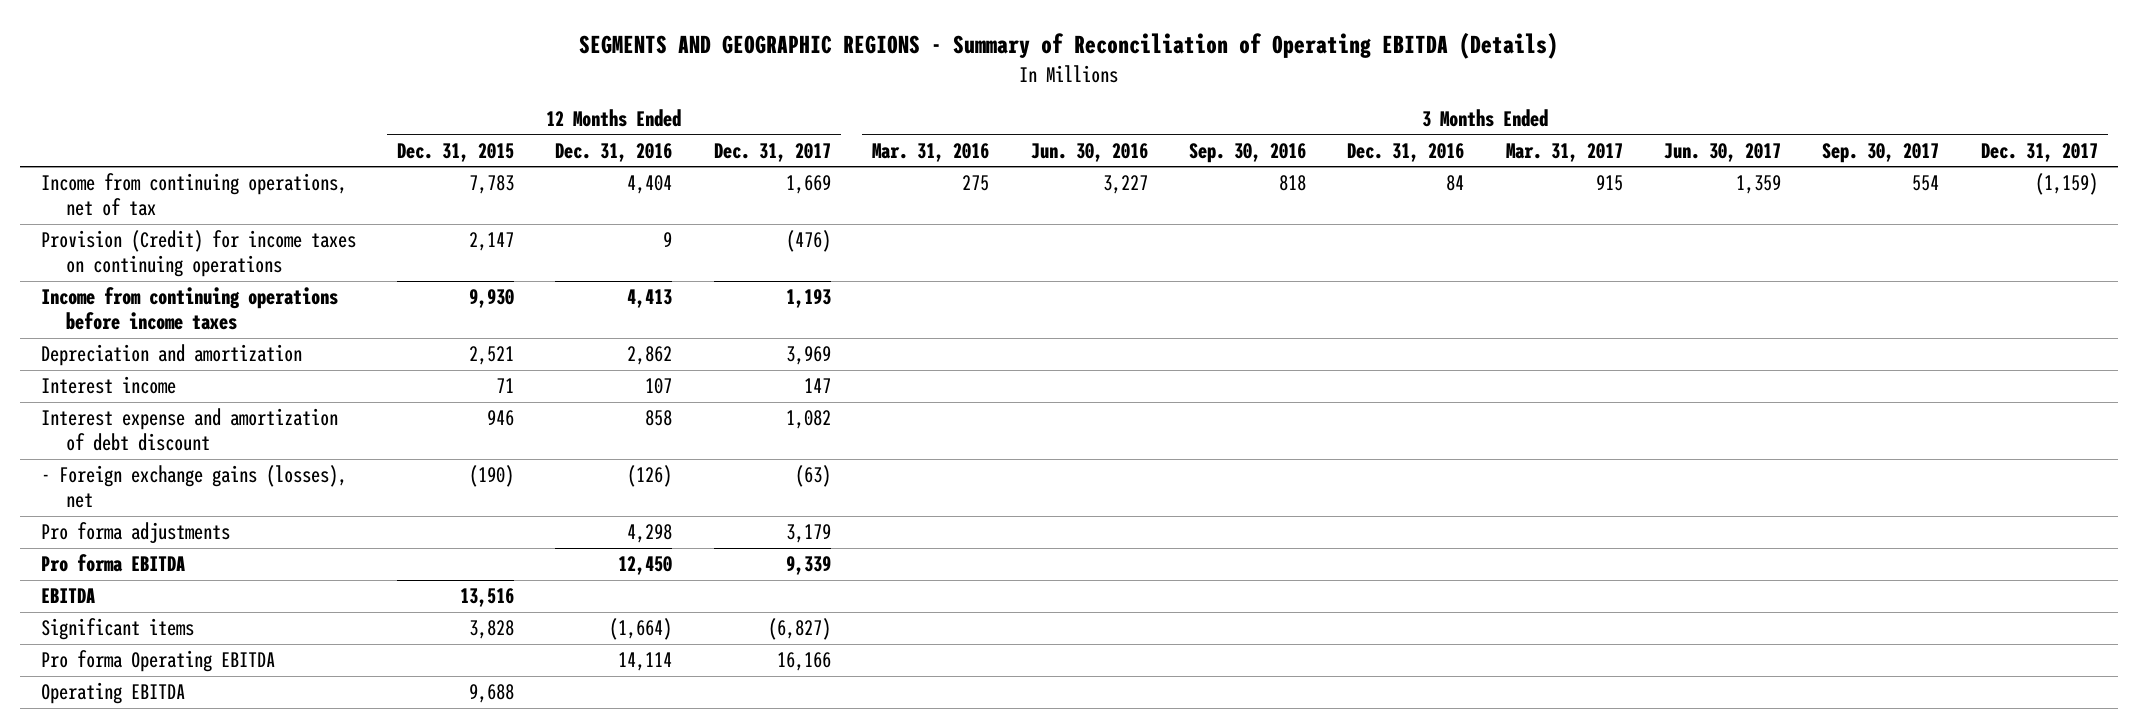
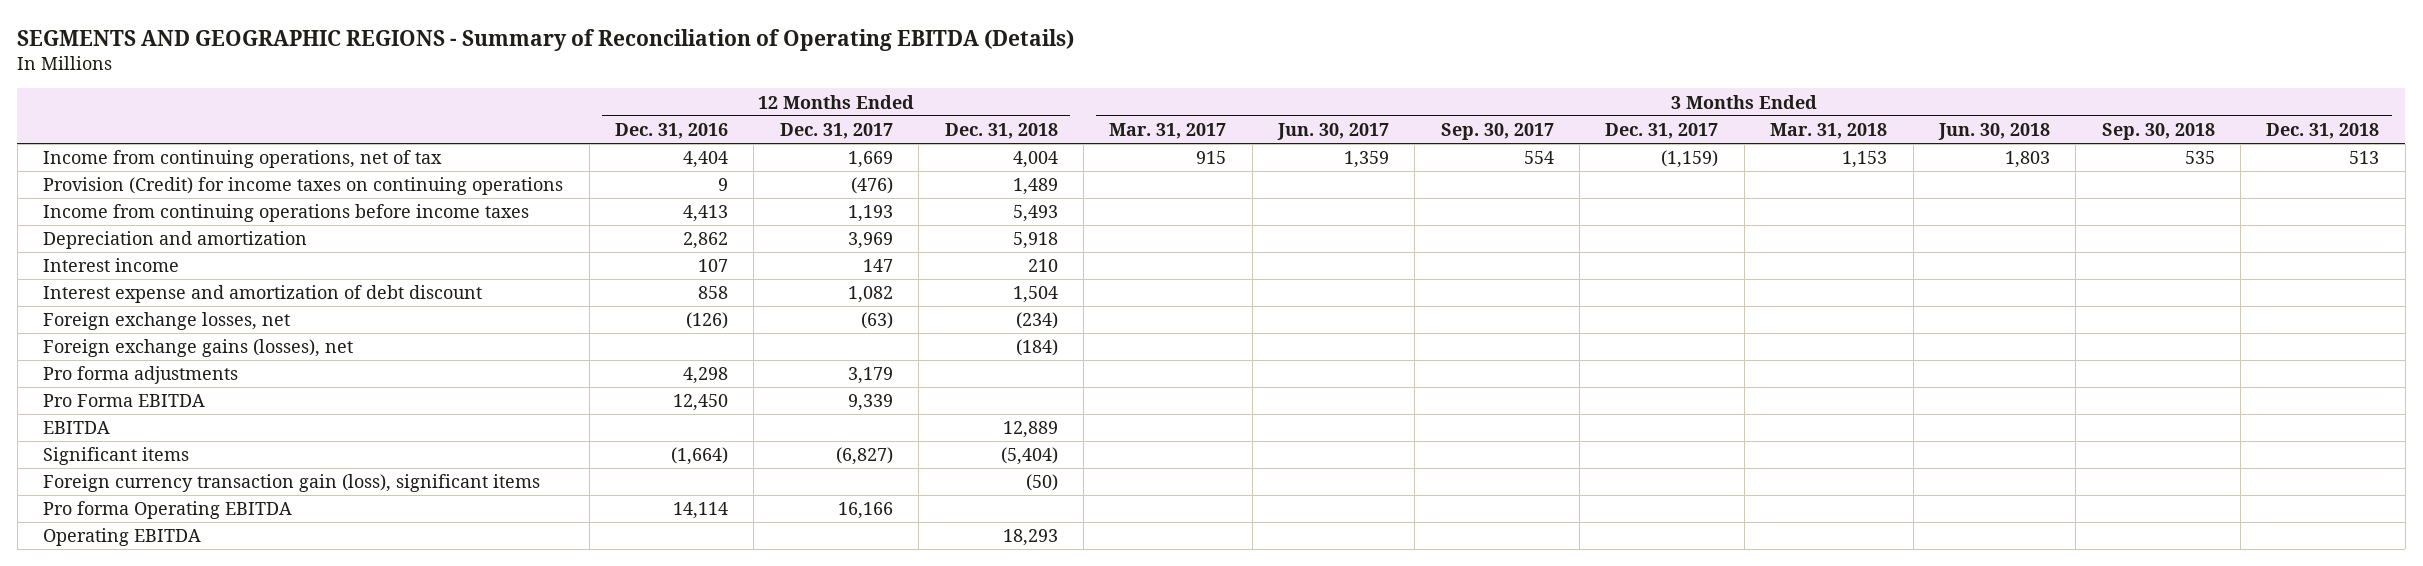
[397,142,515,162] Dec. 31, 2015 -> none
[872,142,990,162] Mar. 31, 2016 -> none
[1030,142,1148,162] Jun. 30, 2016 -> none
[1188,142,1306,163] Sep. 30, 2016 -> none
[1347,142,1465,162] Dec. 31, 2016 -> none
none -> [944,123,1058,140] Dec. 31, 2018
none -> [1770,123,1888,140] Mar. 31, 2018
none -> [1937,123,2050,141] Jun. 30, 2018
none -> [2101,123,2215,141] Sep. 30, 2018
none -> [2266,123,2380,140] Dec. 31, 2018
[40,465,347,509] - Foreign exchange gains (losses), net -> [43,312,291,331] Foreign exchange losses, net
none -> [43,339,354,358] Foreign exchange gains (losses), net
[40,554,185,573] Pro forma EBITDA -> [43,394,206,408] Pro Forma EBITDA
none -> [43,474,541,493] Foreign currency transaction gain (loss), significant items

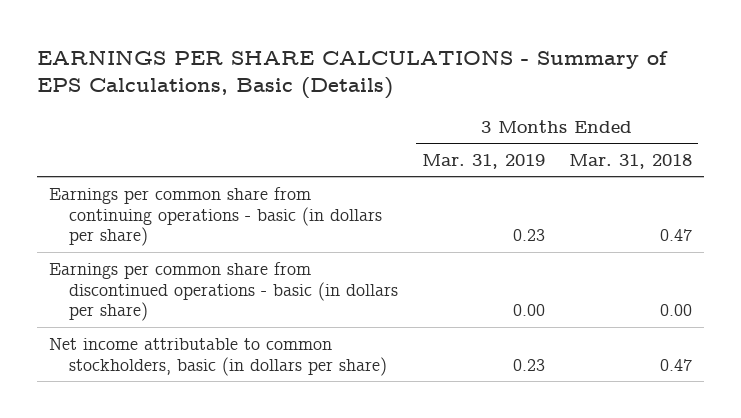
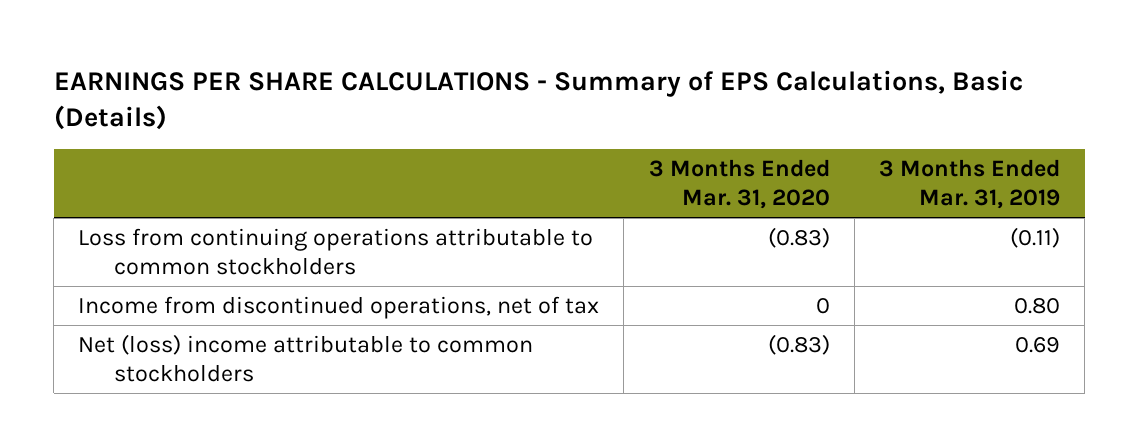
[569,153,693,169] Mar. 31, 2018 -> none
none -> [648,158,830,210] 3 Months Ended Mar. 31, 2020
[48,186,382,247] Earnings per common share from continuing operations - basic (in dollars per share) -> [78,227,594,276] Loss from continuing operations attributable to common stockholders
[512,229,545,242] 0.23 -> [1010,226,1061,248] (0.11)
[48,261,398,322] Earnings per common share from discontinued operations - basic (in dollars per share) -> [78,295,600,319] Income from discontinued operations, net of tax
[512,304,545,317] 0.00 -> [1014,297,1061,314] 0.80
[48,337,387,376] Net income attributable to common stockholders, basic (in dollars per share) -> [78,333,534,383] Net (loss) income attributable to common stockholders
[512,358,545,371] 0.23 -> [1015,336,1061,353] 0.69

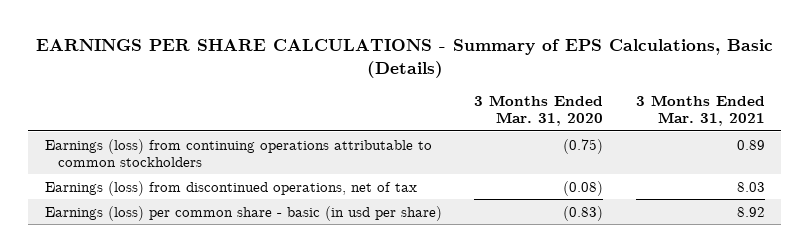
[879,158,1061,210] 3 Months Ended Mar. 31, 2019 -> none
none -> [636,94,766,127] 3 Months Ended Mar. 31, 2021
[78,227,594,276] Loss from continuing operations attributable to common stockholders -> [44,138,432,167] Earnings (loss) from continuing operations attributable to common stockholders
[767,226,830,248] (0.83) -> [563,138,604,154] (0.75)
[78,295,600,319] Income from discontinued operations, net of tax -> [44,180,417,196] Earnings (loss) from discontinued operations, net of tax
[815,297,830,314] 0 -> [563,180,604,196] (0.08)
[78,333,534,383] Net (loss) income attributable to common stockholders -> [44,205,442,221] Earnings (loss) per common share - basic (in usd per share)

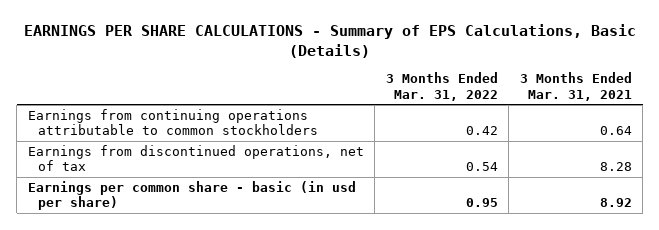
[474,94,604,127] 3 Months Ended Mar. 31, 2020 -> none
none -> [385,72,498,101] 3 Months Ended Mar. 31, 2022
[44,138,432,167] Earnings (loss) from continuing operations attributable to common stockholders -> [27,108,318,136] Earnings from continuing operations attributable to common stockholders
[737,139,766,150] 0.89 -> [599,126,632,136] 0.64
[44,180,417,196] Earnings (loss) from discontinued operations, net of tax -> [27,144,364,172] Earnings from discontinued operations, net of tax
[737,181,766,192] 8.03 -> [599,162,632,172] 8.28
[44,205,442,221] Earnings (loss) per common share - basic (in usd per share) -> [27,180,356,211] Earnings per common share - basic (in usd per share)

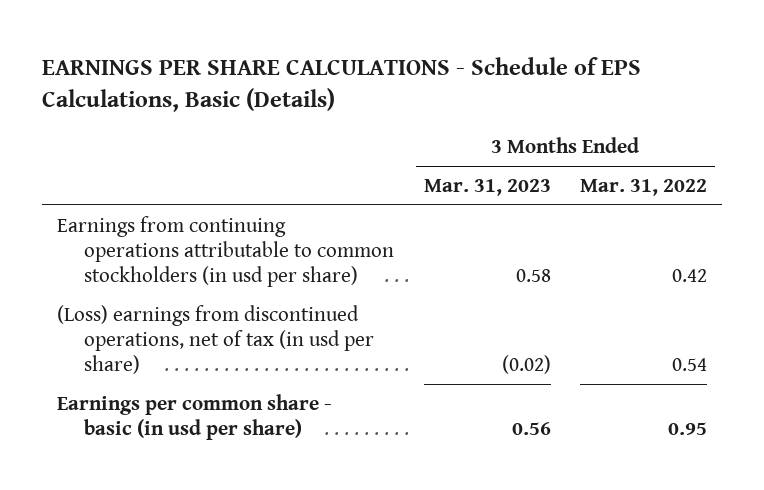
[23,24,636,58] EARNINGS PER SHARE CALCULATIONS - Summary of EPS Calculations, Basic (Details) -> [42,56,642,112] EARNINGS PER SHARE CALCULATIONS - Schedule of EPS Calculations, Basic (Details)
[519,72,632,101] 3 Months Ended Mar. 31, 2021 -> none
none -> [423,178,551,196] Mar. 31, 2023
[27,108,318,136] Earnings from continuing operations attributable to common stockholders -> [57,215,394,287] Earnings from continuing operations attributable to common stockholders (in usd per share)
[27,144,364,172] Earnings from discontinued operations, net of tax -> [57,304,374,374] (Loss) earnings from discontinued operations, net of tax (in usd per share)

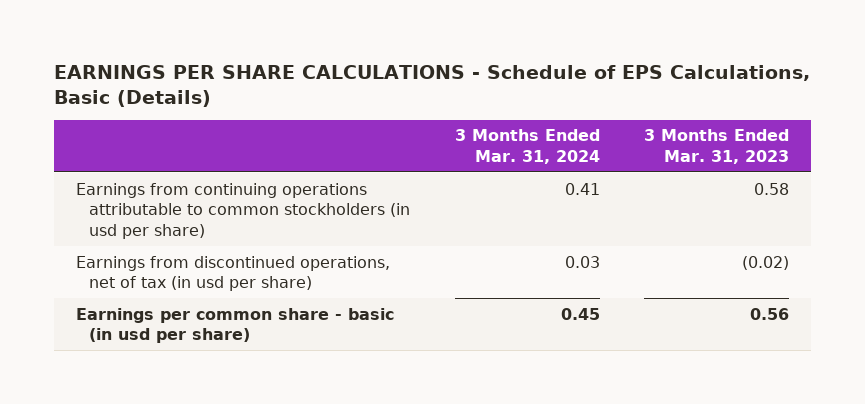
[580,178,708,196] Mar. 31, 2022 -> none
none -> [454,129,600,164] 3 Months Ended Mar. 31, 2024
[57,304,374,374] (Loss) earnings from discontinued operations, net of tax (in usd per share) -> [76,255,391,292] Earnings from discontinued operations, net of tax (in usd per share)

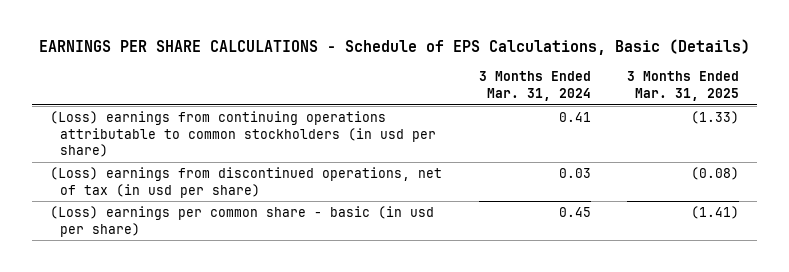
[643,129,789,164] 3 Months Ended Mar. 31, 2023 -> none
none -> [626,71,739,101] 3 Months Ended Mar. 31, 2025
[76,182,411,239] Earnings from continuing operations attributable to common stockholders (in usd per share) -> [50,111,437,158] (Loss) earnings from continuing operations attributable to common stockholders (in usd per share)
[76,255,391,292] Earnings from discontinued operations, net of tax (in usd per share) -> [50,167,443,198] (Loss) earnings from discontinued operations, net of tax (in usd per share)
[76,307,395,344] Earnings per common share - basic (in usd per share) -> [50,206,435,237] (Loss) earnings per common share - basic (in usd per share)

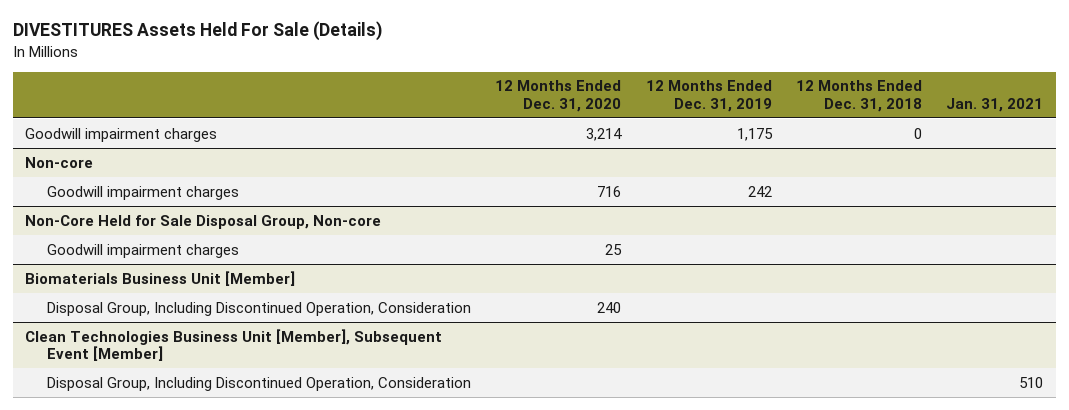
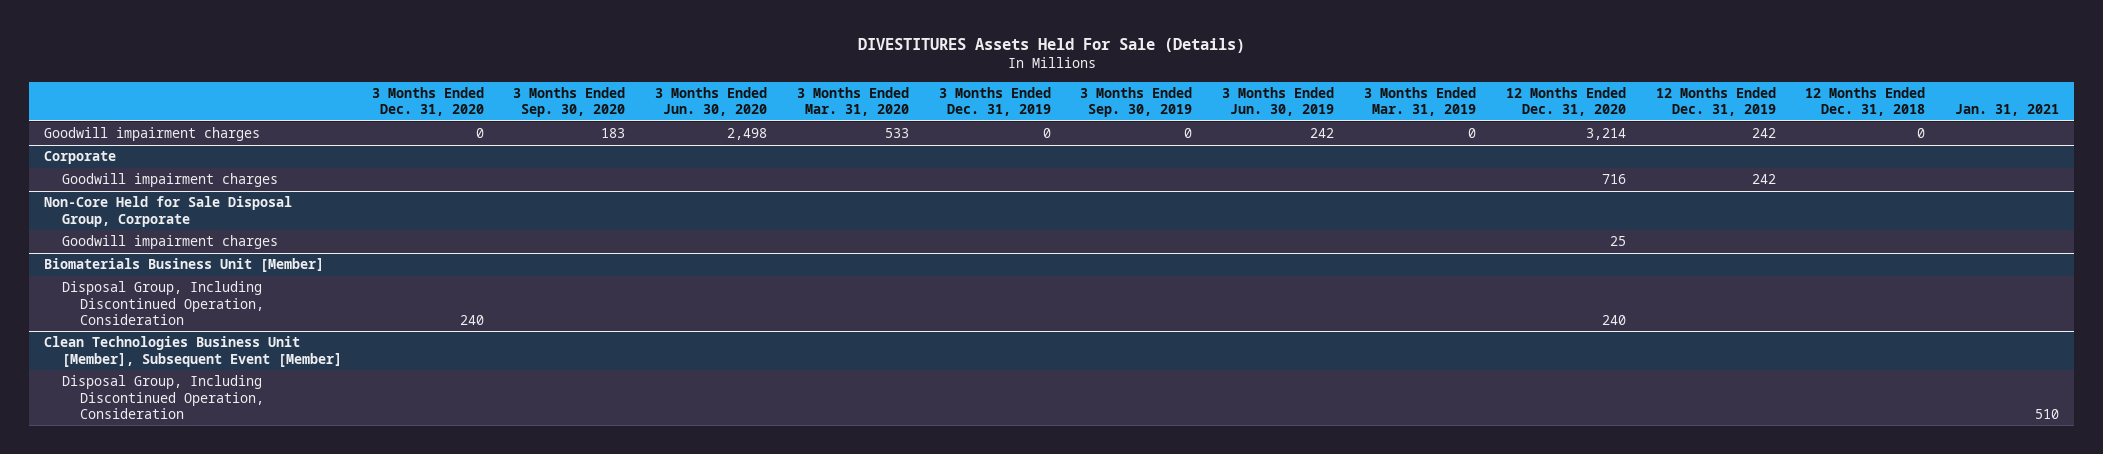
none -> [371,87,484,117] 3 Months Ended Dec. 31, 2020
none -> [513,87,626,118] 3 Months Ended Sep. 30, 2020
none -> [655,87,768,117] 3 Months Ended Jun. 30, 2020
none -> [796,87,909,117] 3 Months Ended Mar. 31, 2020
none -> [938,87,1051,117] 3 Months Ended Dec. 31, 2019
none -> [1080,87,1193,118] 3 Months Ended Sep. 30, 2019
none -> [1222,87,1335,117] 3 Months Ended Jun. 30, 2019
none -> [1364,87,1477,117] 3 Months Ended Mar. 31, 2019
[25,156,94,168] Non-core -> none
[736,127,773,141] 1,175 -> [1751,128,1776,139] 242
none -> [44,151,117,165] Corporate
[25,214,382,229] Non-Core Held for Sale Disposal Group, Non-core -> [44,196,293,227] Non-Core Held for Sale Disposal Group, Corporate

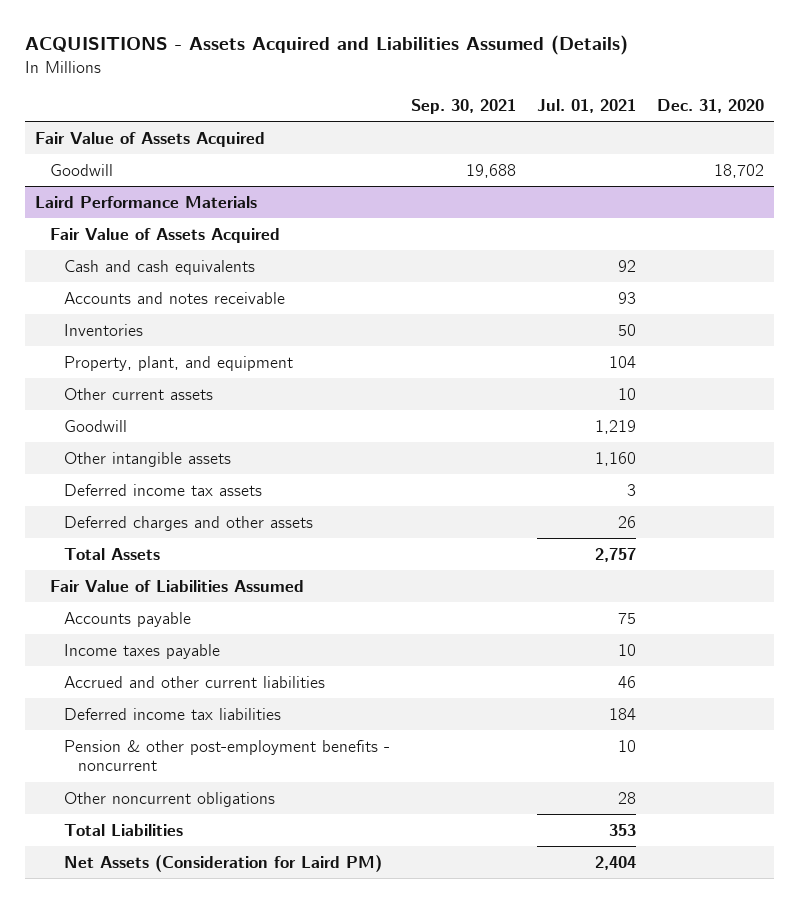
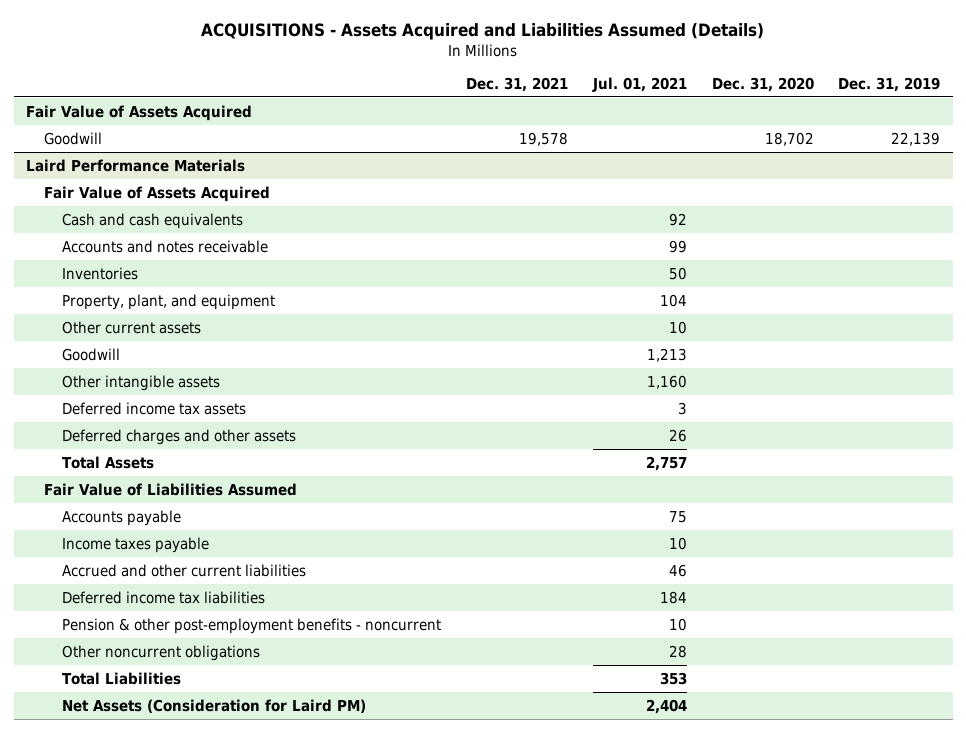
[410,98,516,114] Sep. 30, 2021 -> none
none -> [466,76,569,92] Dec. 31, 2021
none -> [838,76,941,92] Dec. 31, 2019
[617,291,636,304] 93 -> [668,239,687,253] 99
[594,419,636,434] 1,219 -> [646,347,687,362] 1,213

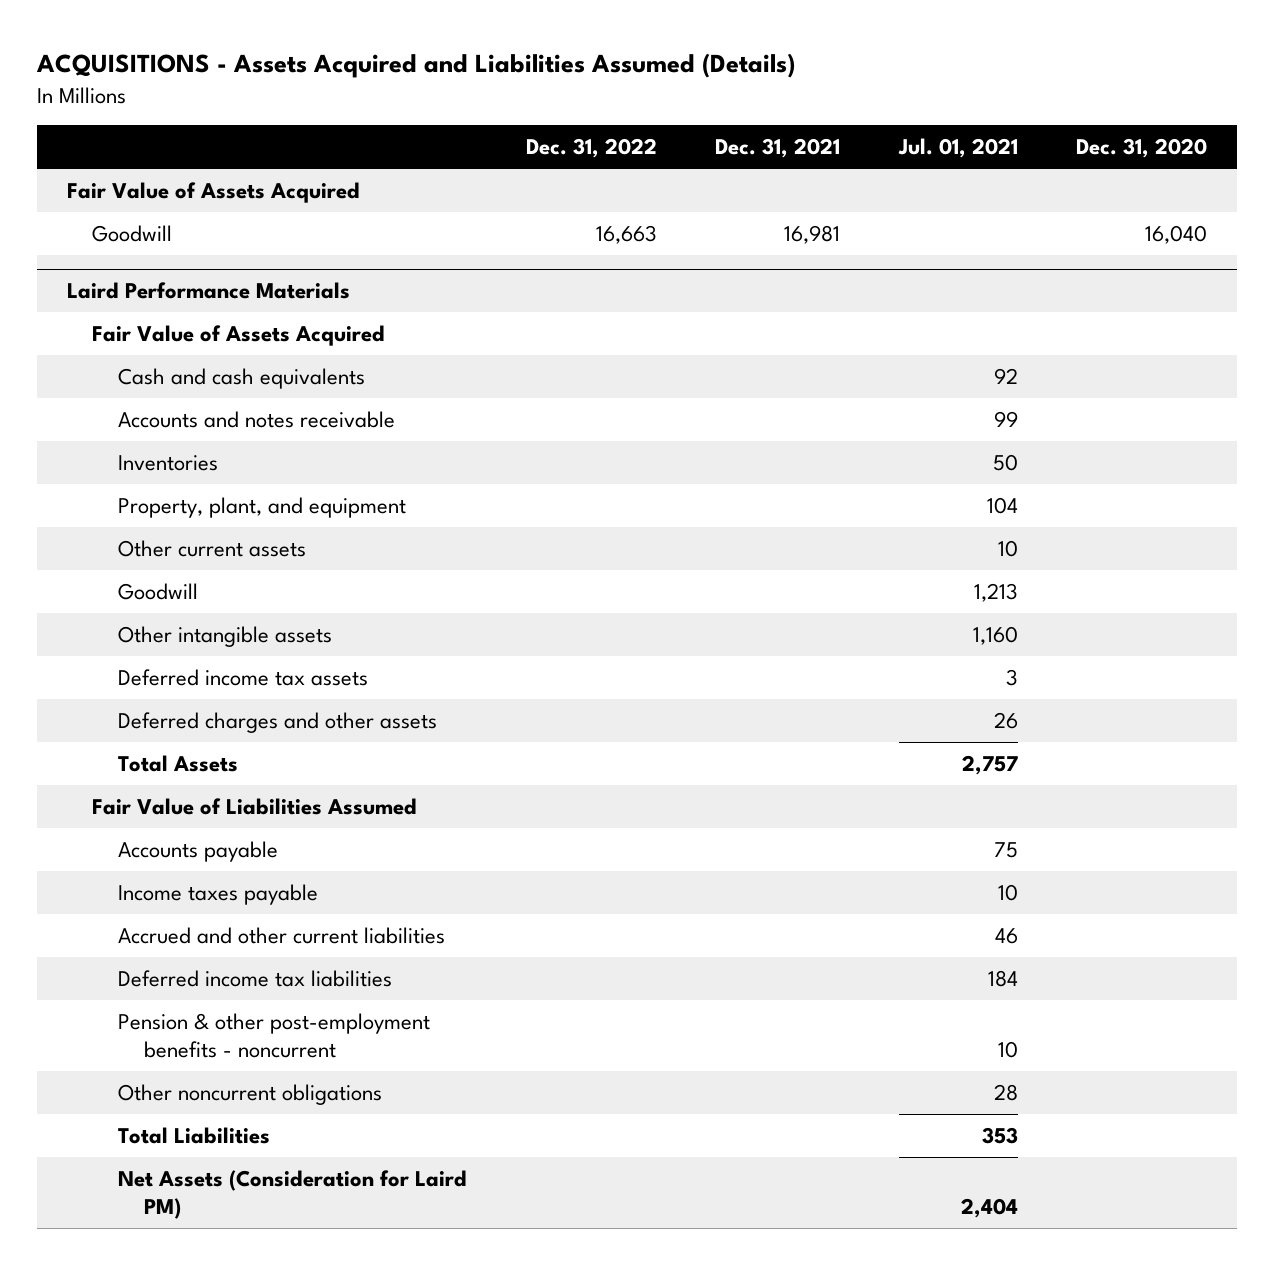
[838,76,941,92] Dec. 31, 2019 -> none
none -> [525,138,657,159] Dec. 31, 2022
[519,131,569,146] 19,578 -> [784,224,841,244] 16,981
[764,131,814,146] 18,702 -> [1145,224,1208,244] 16,040

